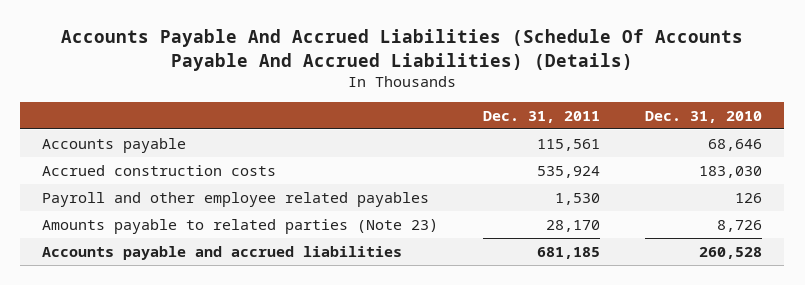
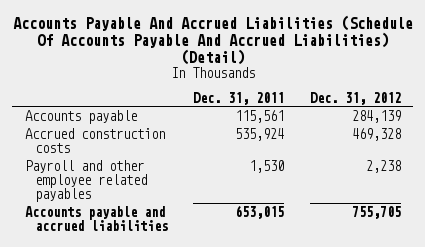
[61,29,744,71] Accounts Payable And Accrued Liabilities (Schedule Of Accounts Payable And Accrued Liabilities) (Details) -> [12,15,413,66] Accounts Payable And Accrued Liabilities (Schedule Of Accounts Payable And Accrued Liabilities) (Detail)
[645,110,763,123] Dec. 31, 2010 -> none
none -> [309,91,401,105] Dec. 31, 2012
[42,218,439,234] Amounts payable to related parties (Note 23) -> none
[537,246,601,259] 681,185 -> [235,204,285,219] 653,015

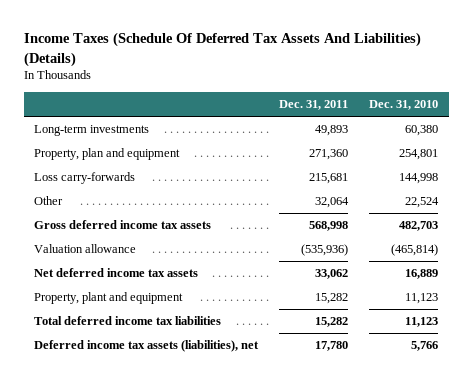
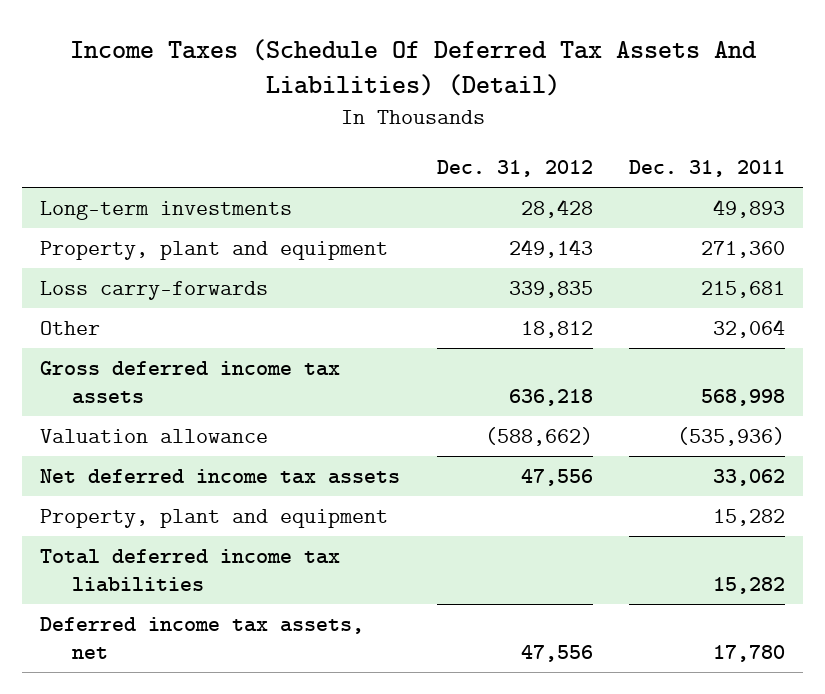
[23,32,421,67] Income Taxes (Schedule Of Deferred Tax Assets And Liabilities) (Details) -> [69,38,757,97] Income Taxes (Schedule Of Deferred Tax Assets And Liabilities) (Detail)
[369,100,439,111] Dec. 31, 2010 -> none
none -> [436,160,593,178] Dec. 31, 2012
[34,148,181,161] Property, plan and equipment -> [40,241,389,261] Property, plant and equipment
[34,340,260,353] Deferred income tax assets (liabilities), net -> [40,617,365,659] Deferred income tax assets, net

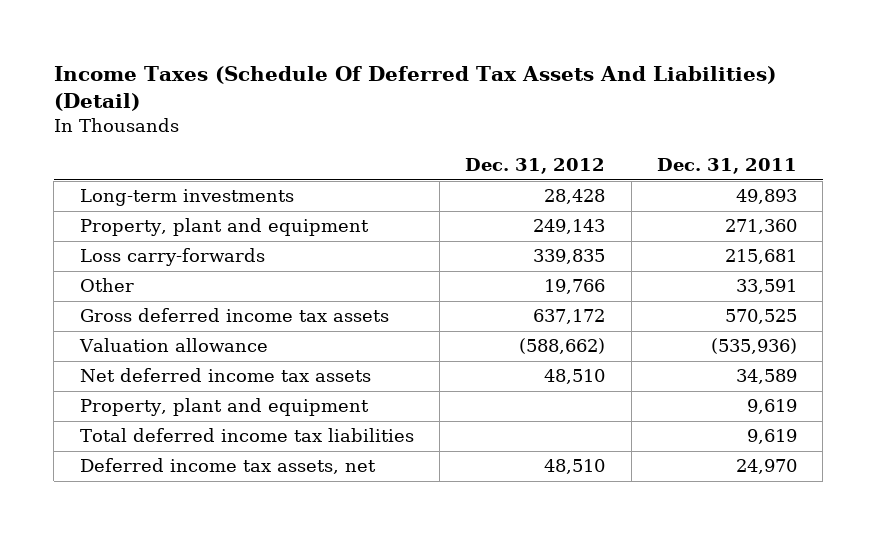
[520,321,593,339] 18,812 -> [544,279,606,295] 19,766
[713,319,786,339] 32,064 -> [735,279,797,295] 33,591
[508,388,593,406] 636,218 -> [533,309,606,325] 637,172
[701,388,786,406] 568,998 -> [724,309,797,325] 570,525
[520,469,593,487] 47,556 -> [544,369,606,385] 48,510
[713,469,786,487] 33,062 -> [735,369,797,385] 34,589
[713,509,786,527] 15,282 -> [746,399,797,415] 9,619
[713,576,786,594] 15,282 -> [746,429,797,445] 9,619
[520,644,593,662] 47,556 -> [544,459,606,475] 48,510
[713,644,786,662] 17,780 -> [735,459,797,475] 24,970

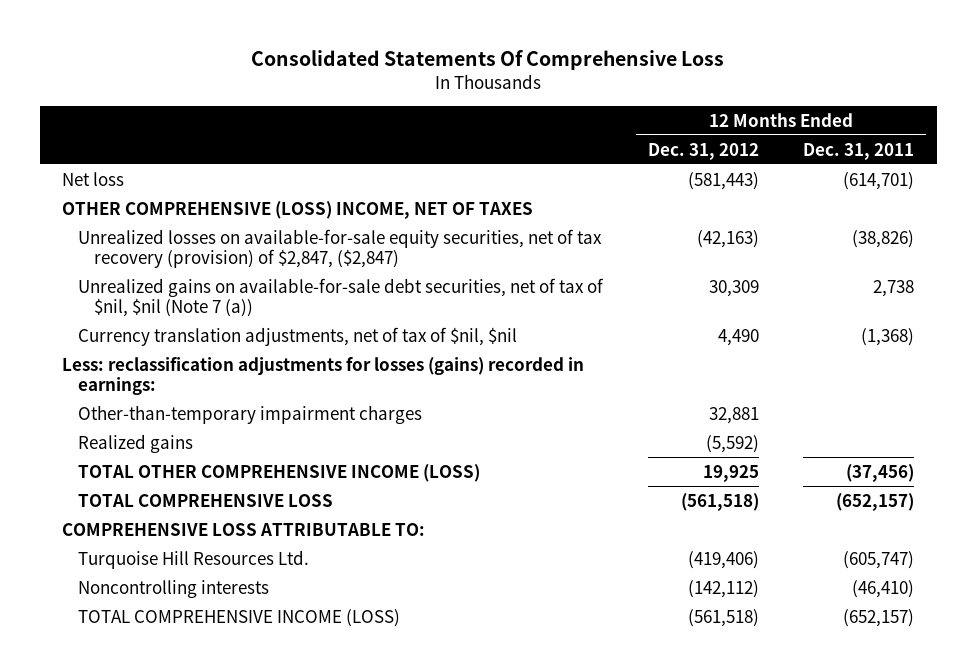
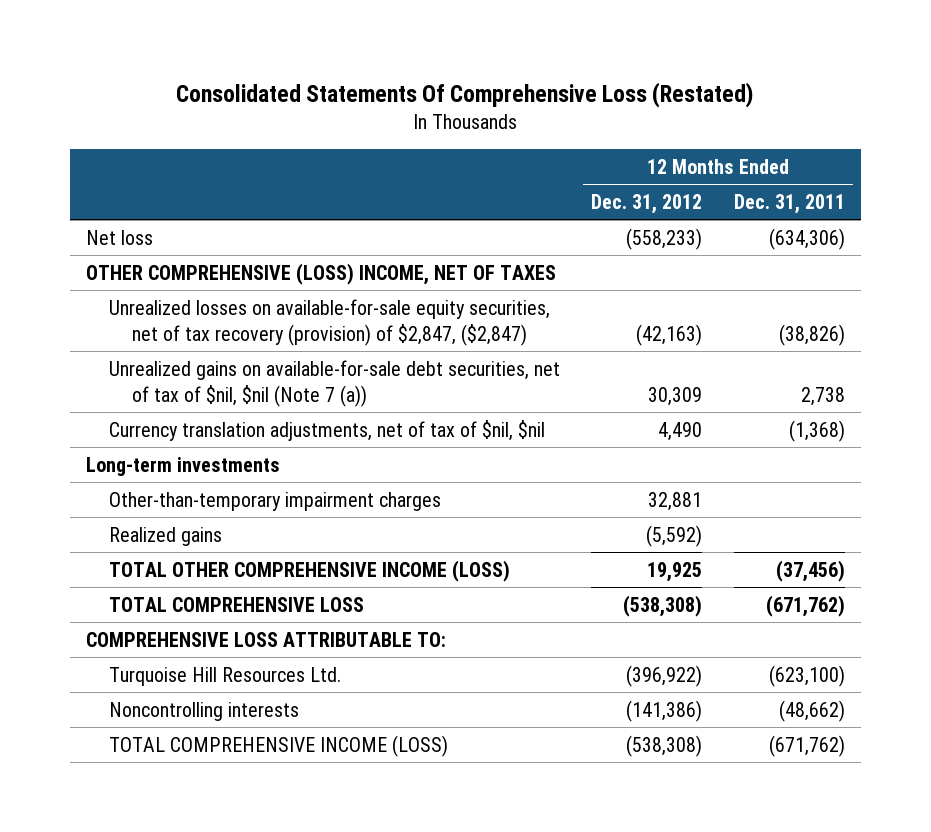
[251,50,725,71] Consolidated Statements Of Comprehensive Loss -> [176,81,754,108] Consolidated Statements Of Comprehensive Loss (Restated)
[687,171,759,190] (581,443) -> [626,227,703,250] (558,233)
[843,171,915,190] (614,701) -> [768,227,845,250] (634,306)
[62,356,585,395] Less: reclassification adjustments for losses (gains) recorded in earnings: -> none
none -> [85,456,280,476] Long-term investments
[680,492,759,511] (561,518) -> [623,594,703,617] (538,308)
[836,492,915,511] (652,157) -> [765,594,845,617] (671,762)
[687,550,759,569] (419,406) -> [626,664,703,687] (396,922)
[843,550,915,569] (605,747) -> [768,664,845,687] (623,100)
[687,579,759,598] (142,112) -> [626,699,703,722] (141,386)
[852,579,915,598] (46,410) -> [778,699,845,722] (48,662)
[687,608,759,627] (561,518) -> [626,734,703,757] (538,308)
[843,608,915,627] (652,157) -> [768,734,845,757] (671,762)

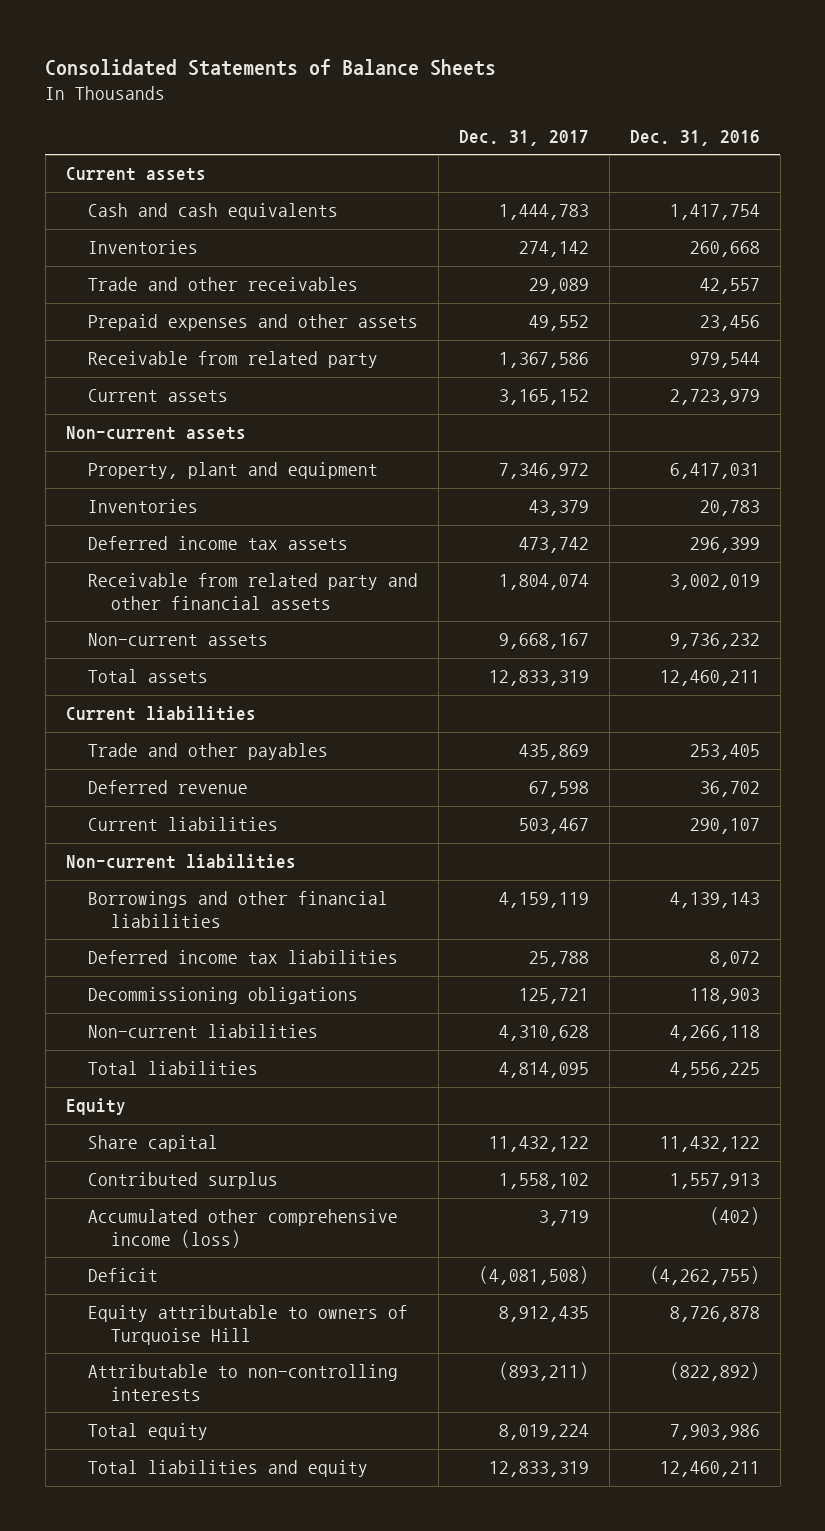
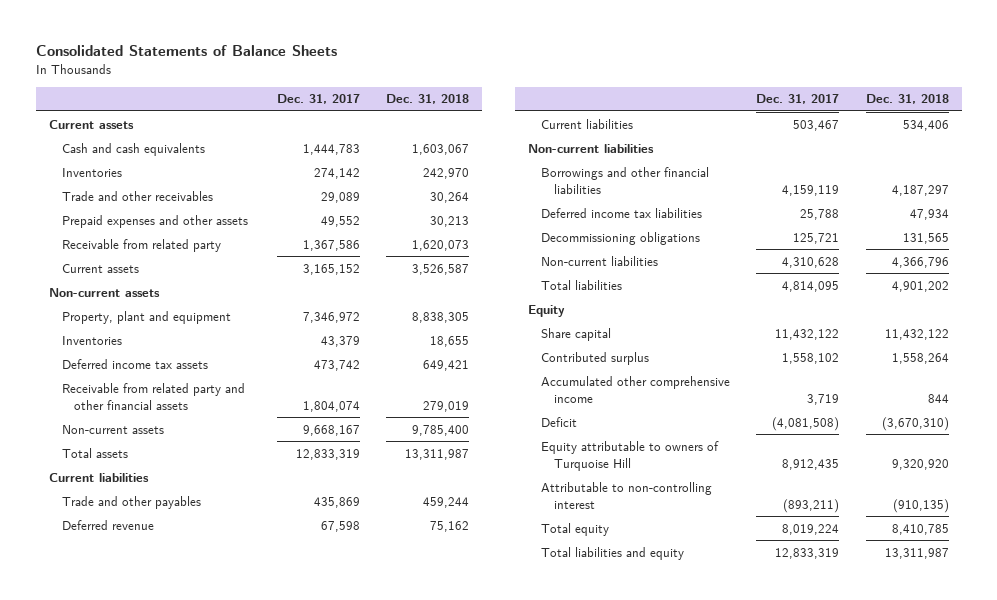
[629,129,760,146] Dec. 31, 2016 -> none
none -> [386,94,470,105] Dec. 31, 2018
[88,1209,399,1248] Accumulated other comprehensive income (loss) -> [540,375,730,403] Accumulated other comprehensive income
[88,1364,399,1401] Attributable to non-controlling interests -> [540,481,712,509] Attributable to non-controlling interest

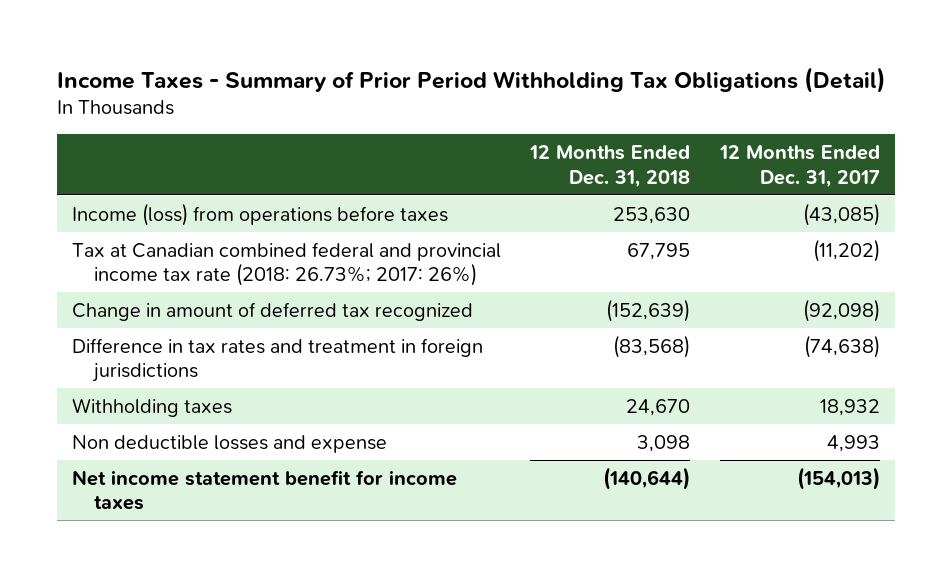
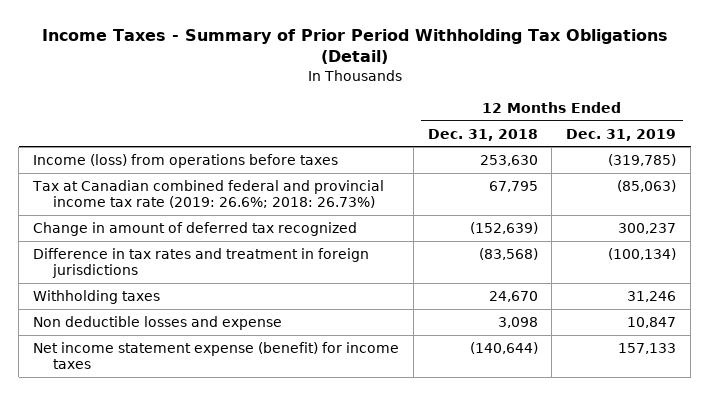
[718,144,880,188] 12 Months Ended Dec. 31, 2017 -> none
none -> [566,128,677,141] Dec. 31, 2019
[71,241,501,287] Tax at Canadian combined federal and provincial income tax rate (2018: 26.73%; 2017: 26%) -> [32,179,385,209] Tax at Canadian combined federal and provincial income tax rate (2019: 26.6%; 2018: 26.73%)
[71,469,457,511] Net income statement benefit for income taxes -> [33,341,400,370] Net income statement expense (benefit) for income taxes

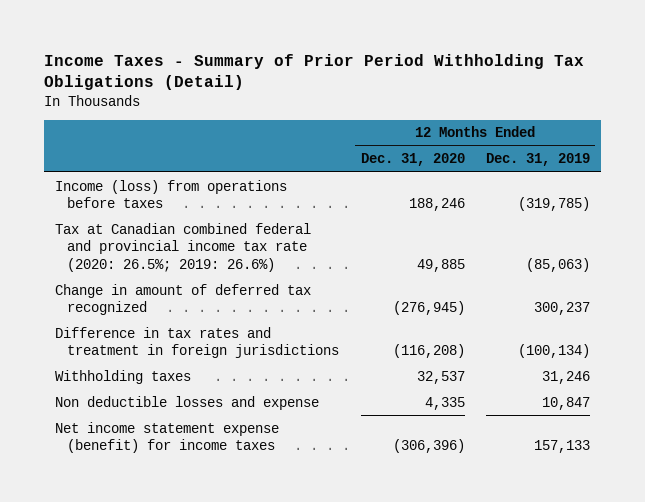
[427,128,538,141] Dec. 31, 2018 -> none
none -> [360,153,465,167] Dec. 31, 2020
[32,179,385,209] Tax at Canadian combined federal and provincial income tax rate (2019: 26.6%; 2018: 26.73%) -> [54,222,311,272] Tax at Canadian combined federal and provincial income tax rate (2020: 26.5%; 2019: 26.6%)

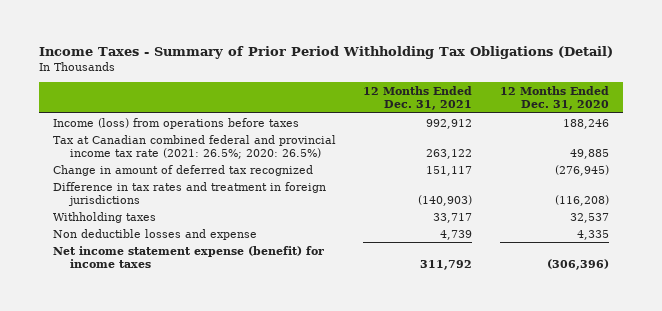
[486,153,591,167] Dec. 31, 2019 -> none
none -> [363,85,473,111] 12 Months Ended Dec. 31, 2021
[54,222,311,272] Tax at Canadian combined federal and provincial income tax rate (2020: 26.5%; 2019: 26.6%) -> [52,134,336,159] Tax at Canadian combined federal and provincial income tax rate (2021: 26.5%; 2020: 26.5%)

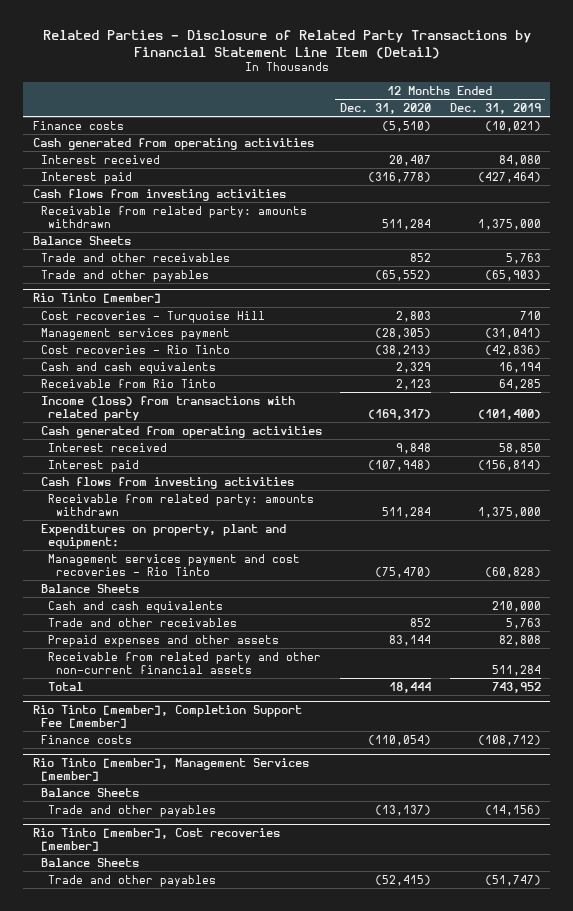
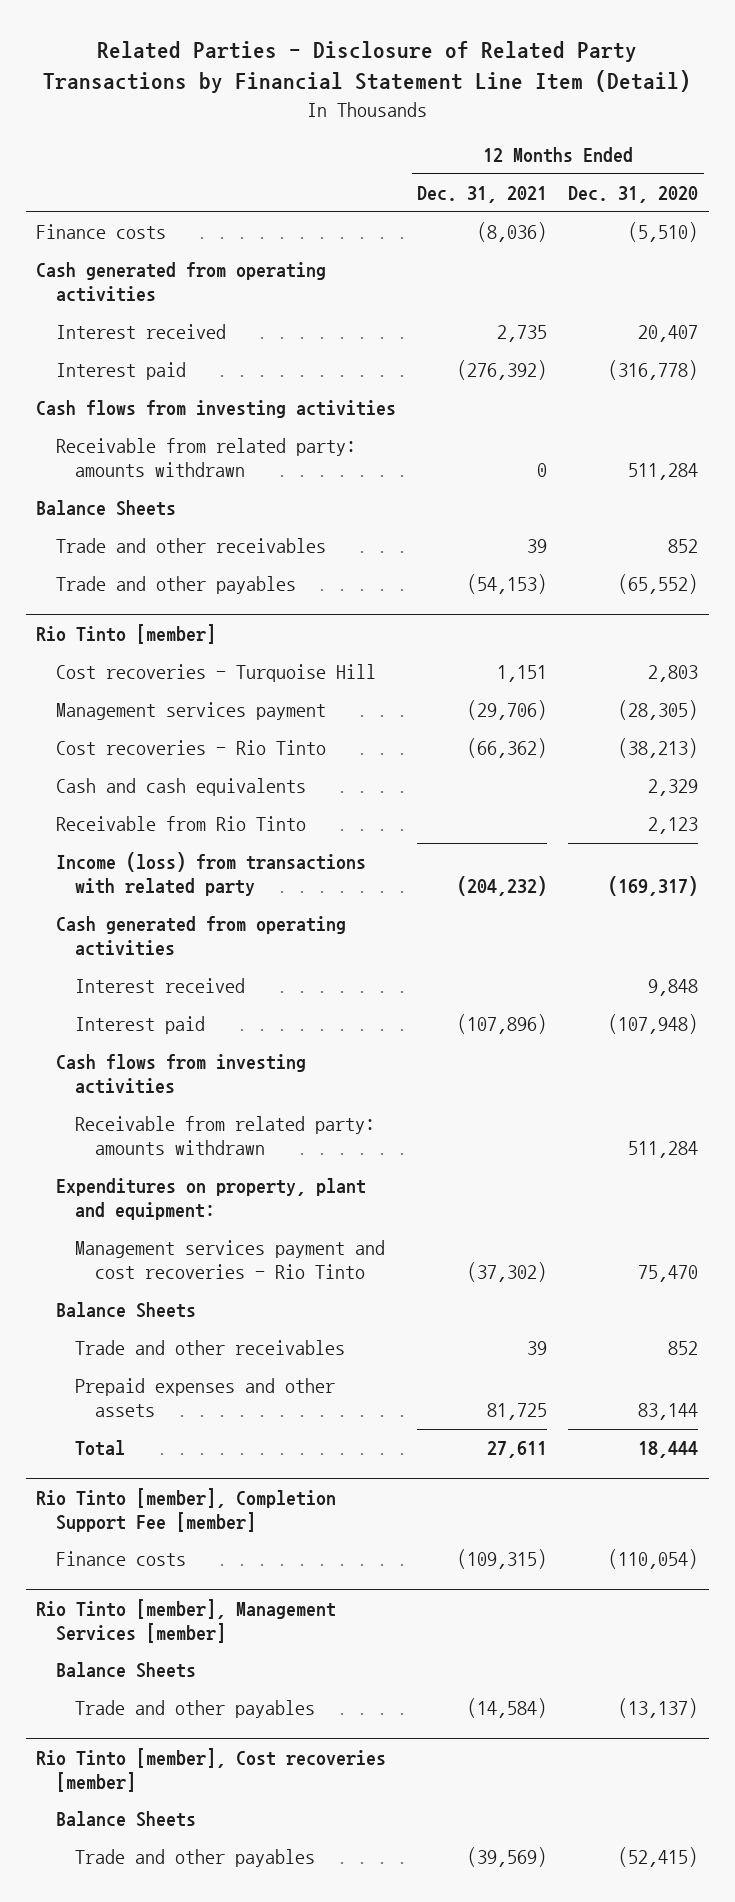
[449,103,541,115] Dec. 31, 2019 -> none
none -> [417,186,548,204] Dec. 31, 2021
[375,566,432,578] (75,470) -> [638,1265,699,1283] 75,470
[48,600,224,613] Cash and cash equivalents -> none
[48,651,322,674] Receivable from related party and other non-current financial assets -> none

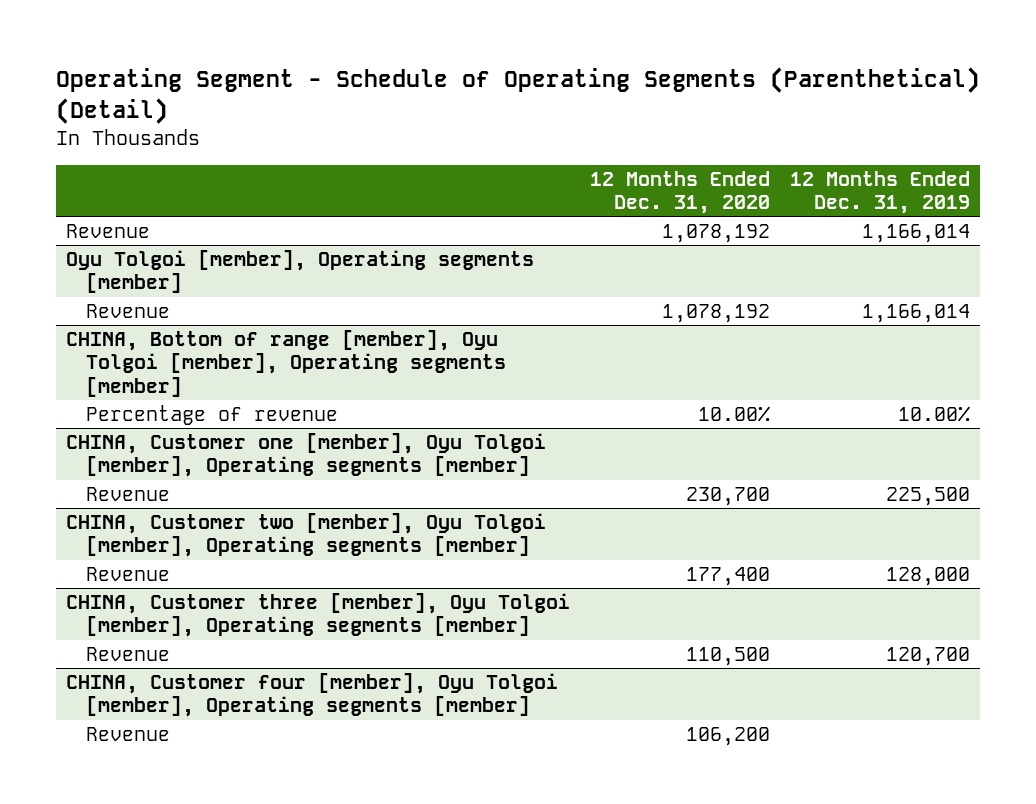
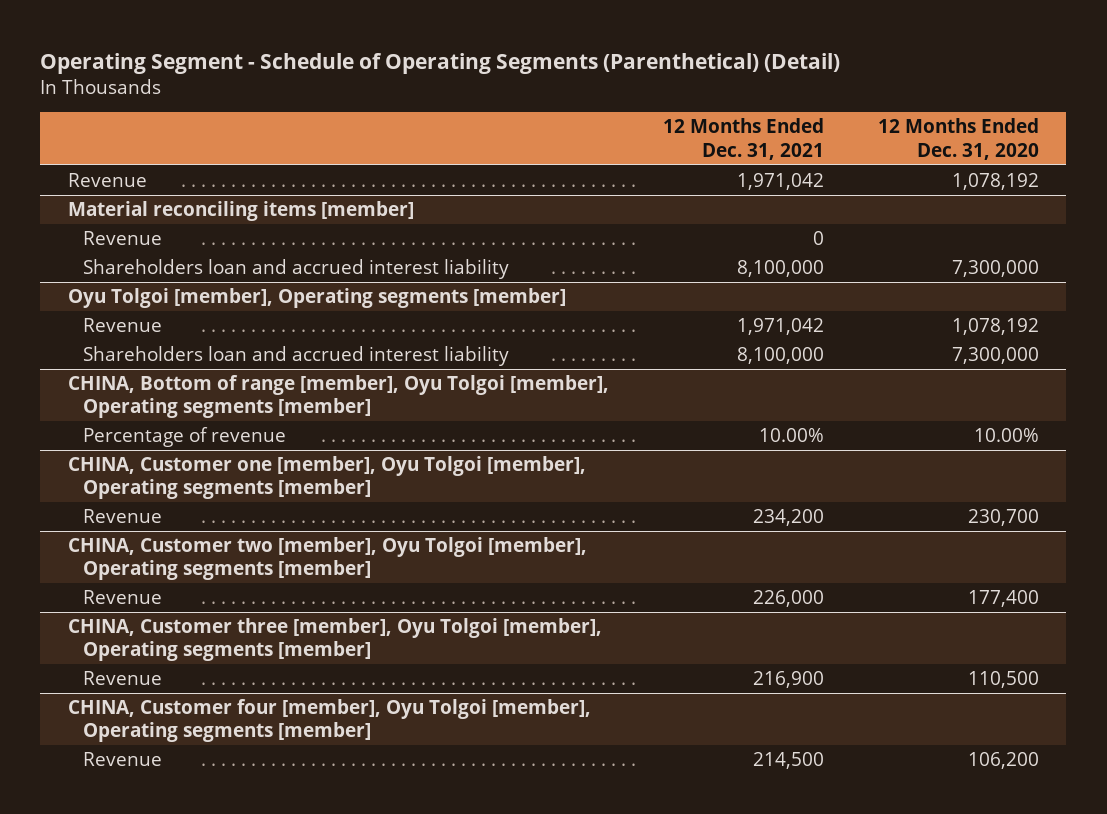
[789,170,970,215] 12 Months Ended Dec. 31, 2019 -> none
none -> [662,118,824,160] 12 Months Ended Dec. 31, 2021
none -> [67,201,414,222] Material reconciling items [member]
none -> [83,231,163,246] Revenue
none -> [83,259,510,280] Shareholders loan and accrued interest liability
none -> [83,346,510,367] Shareholders loan and accrued interest liability

